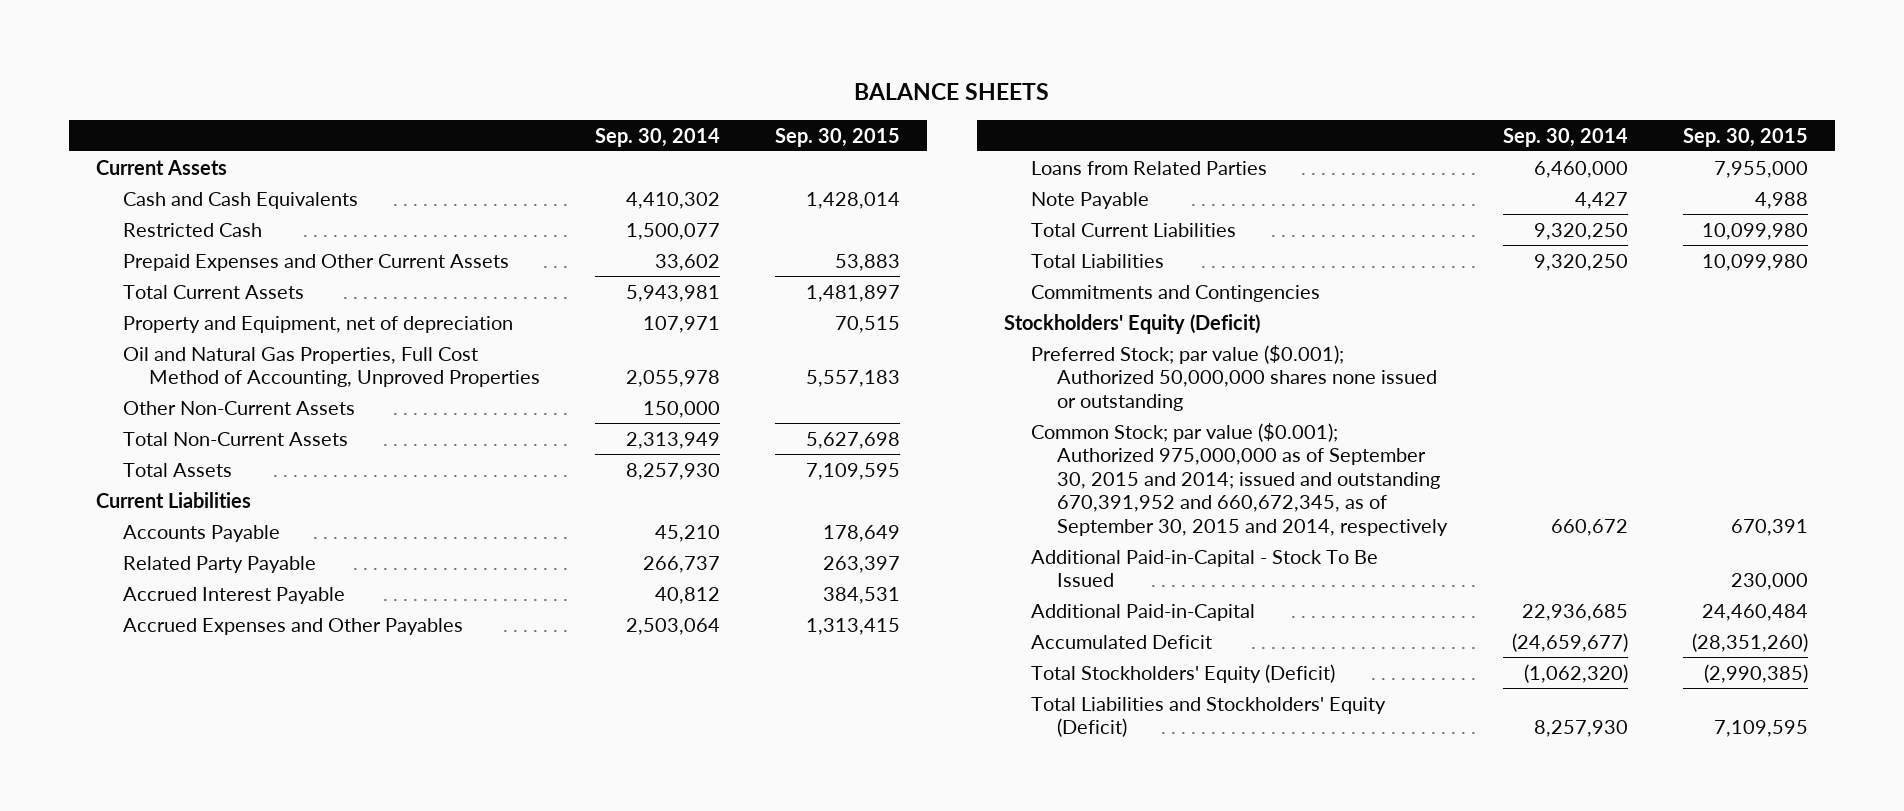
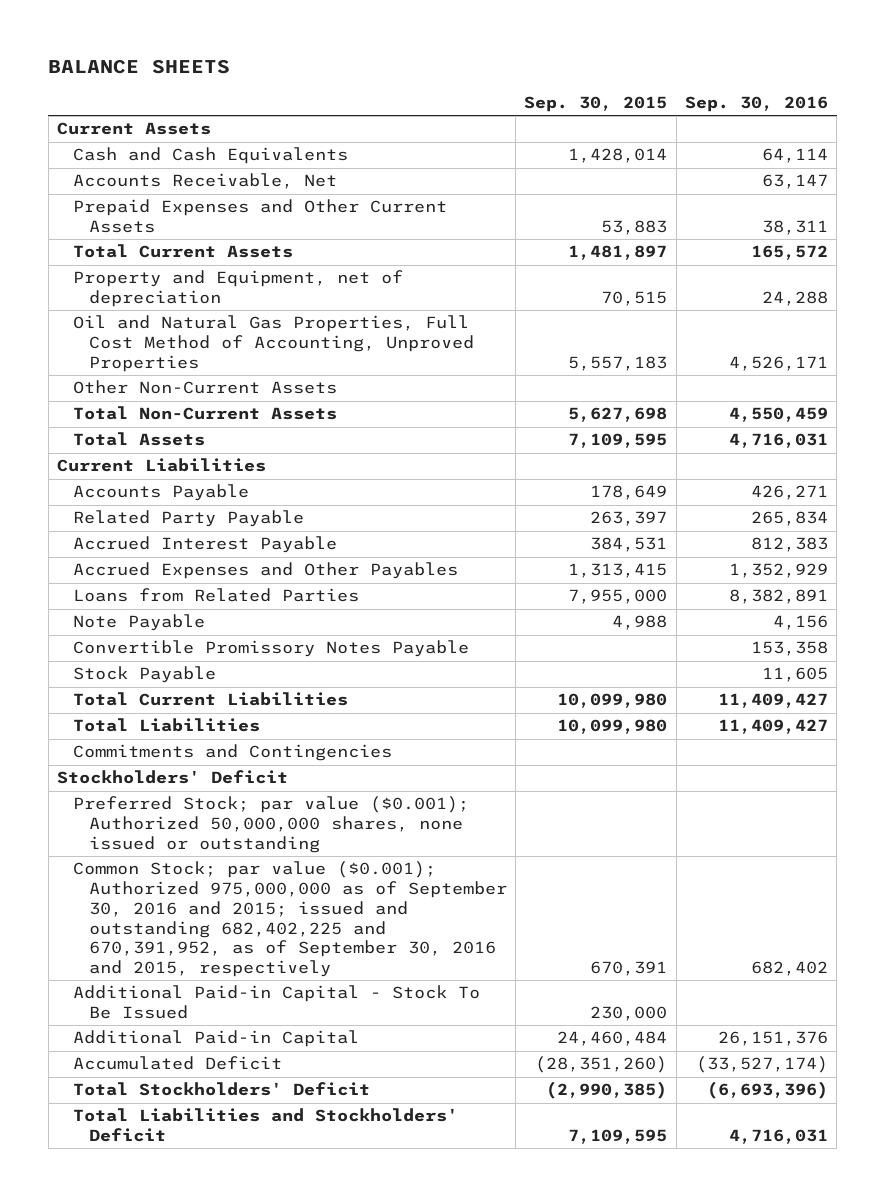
[595,127,721,147] Sep. 30, 2014 -> none
none -> [685,96,829,113] Sep. 30, 2016
[122,222,262,237] Restricted Cash -> none
none -> [72,173,337,190] Accounts Receivable, Net
none -> [72,640,469,658] Convertible Promissory Notes Payable
none -> [72,666,216,684] Stock Payable
[1004,313,1261,334] Stockholders' Equity (Deficit) -> [57,770,289,785] Stockholders' Deficit
[1030,344,1438,411] Preferred Stock; par value ($0.001); Authorized 50,000,000 shares none issued or outstanding -> [72,796,469,853] Preferred Stock; par value ($0.001); Authorized 50,000,000 shares, none issued or outstanding
[1030,422,1449,536] Common Stock; par value ($0.001); Authorized 975,000,000 as of September 30, 2015 and 2014; issued and outstanding 670,391,952 and 660,672,345, as of September 30, 2015 and 2014, respectively -> [72,861,507,978] Common Stock; par value ($0.001); Authorized 975,000,000 as of September 30, 2016 and 2015; issued and outstanding 682,402,225 and 670,391,952, as of September 30, 2016 and 2015, respectively
[1030,549,1378,588] Additional Paid-in-Capital - Stock To Be Issued -> [72,985,480,1020] Additional Paid-in Capital - Stock To Be Issued
[1030,603,1255,621] Additional Paid-in-Capital -> [72,1030,359,1048] Additional Paid-in Capital
[1030,663,1335,683] Total Stockholders' Equity (Deficit) -> [72,1082,370,1097] Total Stockholders' Deficit
[1030,696,1386,738] Total Liabilities and Stockholders' Equity (Deficit) -> [72,1108,458,1143] Total Liabilities and Stockholders' Deficit

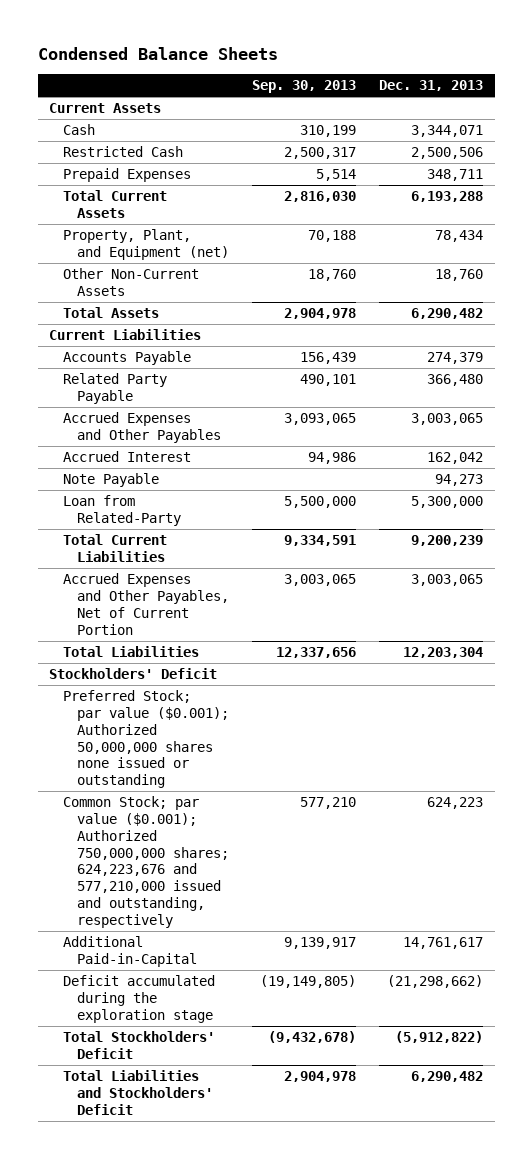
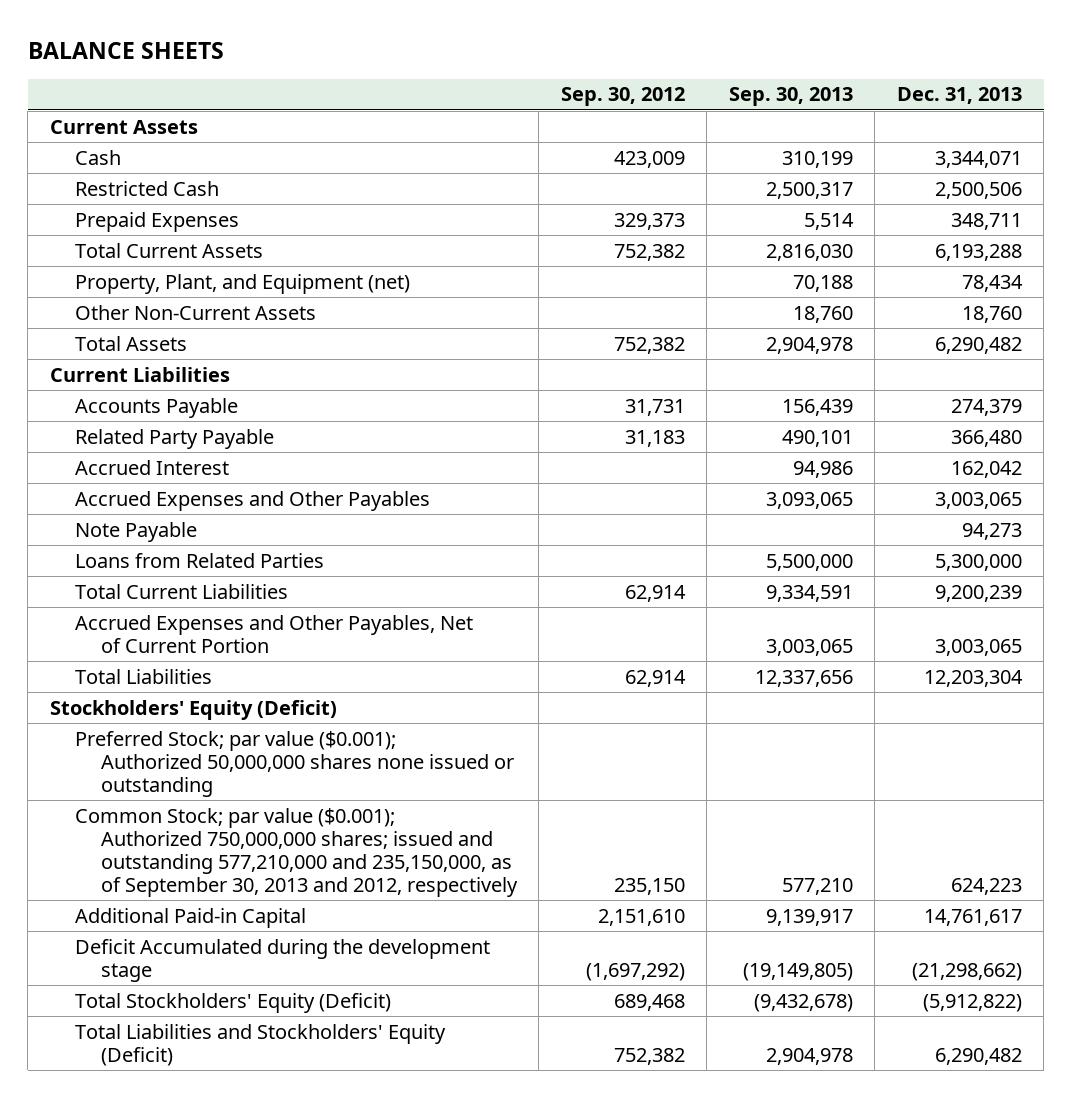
[37,46,278,60] Condensed Balance Sheets -> [27,41,224,59] BALANCE SHEETS
none -> [560,87,685,107] Sep. 30, 2012
[63,412,221,444] Accrued Expenses and Other Payables -> [75,490,431,511] Accrued Expenses and Other Payables
[63,495,181,527] Loan from Related-Party -> [75,552,325,568] Loans from Related Parties
[49,668,218,680] Stockholders' Deficit -> [49,699,337,720] Stockholders' Equity (Deficit)
[63,796,229,928] Common Stock; par value ($0.001); Authorized 750,000,000 shares; 624,223,676 and 577,210,000 issued and outstanding, respectively -> [75,807,518,898] Common Stock; par value ($0.001); Authorized 750,000,000 shares; issued and outstanding 577,210,000 and 235,150,000, as of September 30, 2013 and 2012, respectively
[63,936,197,968] Additional Paid-in-Capital -> [75,907,307,928] Additional Paid-in Capital
[63,975,216,1023] Deficit accumulated during the exploration stage -> [75,938,491,982] Deficit Accumulated during the development stage
[63,1031,216,1060] Total Stockholders' Deficit -> [75,992,392,1013] Total Stockholders' Equity (Deficit)
[63,1070,213,1115] Total Liabilities and Stockholders' Deficit -> [75,1023,447,1066] Total Liabilities and Stockholders' Equity (Deficit)

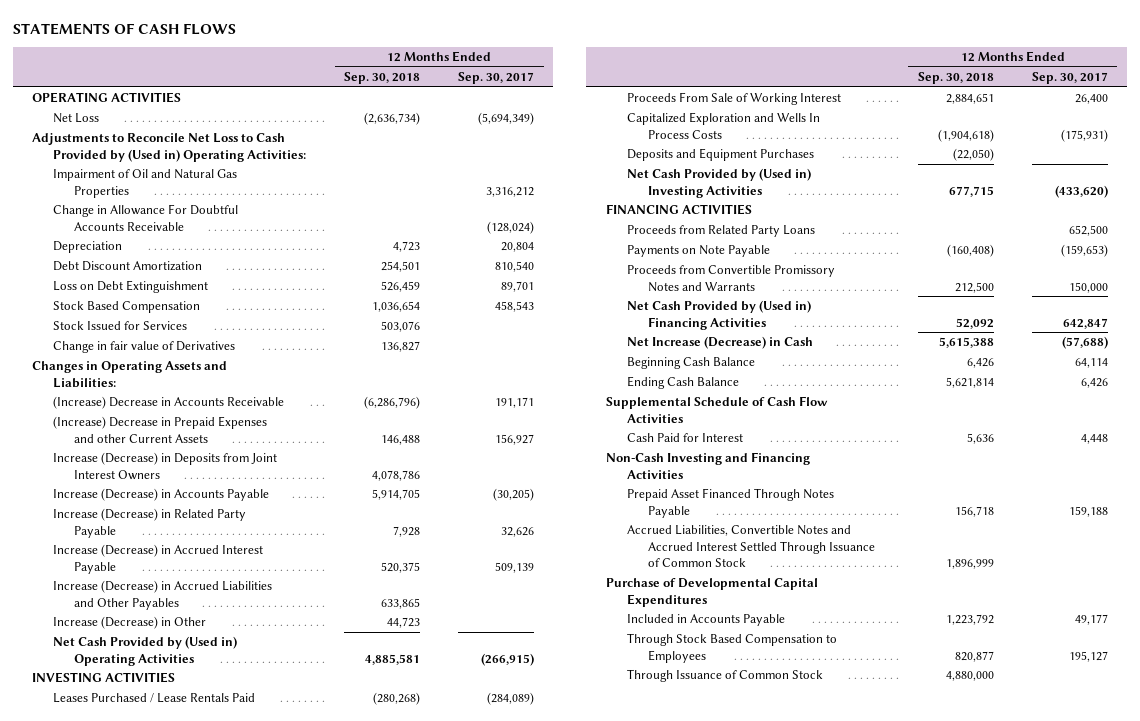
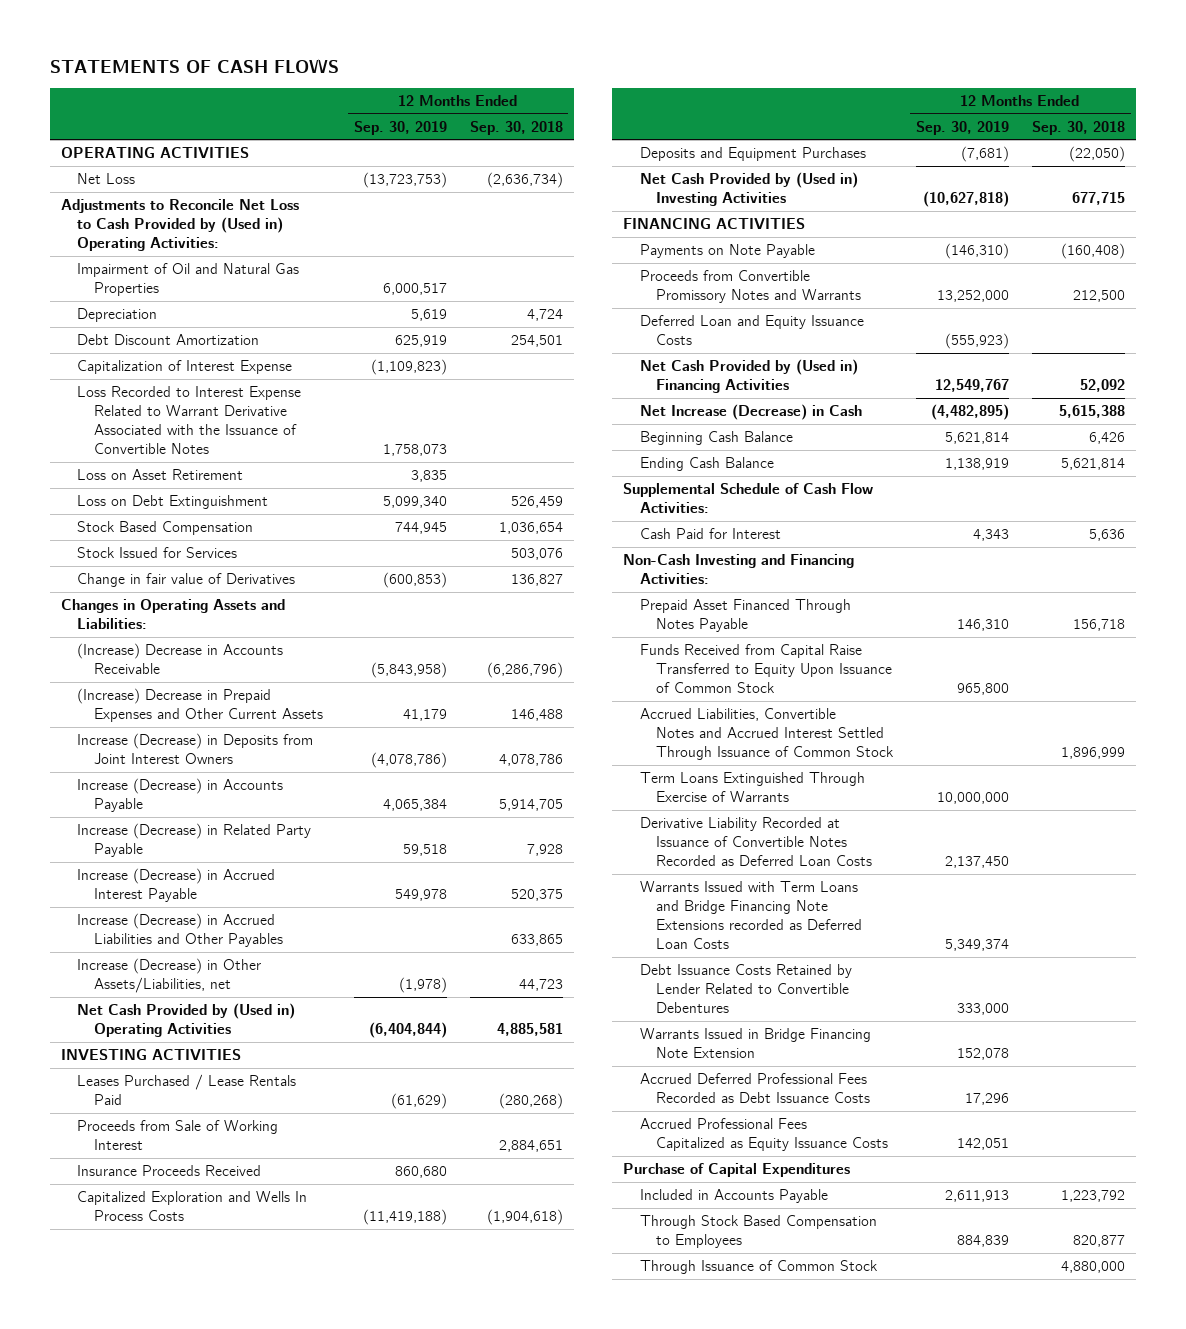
[458,72,535,85] Sep. 30, 2017 -> none
none -> [353,120,447,135] Sep. 30, 2019
[53,204,239,231] Change in Allowance For Doubtful Accounts Receivable -> none
[393,241,421,253] 4,723 -> [526,309,563,322] 4,724
none -> [77,360,293,375] Capitalization of Interest Expense
none -> [77,386,302,455] Loss Recorded to Interest Expense Related to Warrant Derivative Associated with the Issuance of Convertible Notes
none -> [77,469,244,481] Loss on Asset Retirement
[53,416,268,443] (Increase) Decrease in Prepaid Expenses and other Current Assets -> [77,688,323,723] (Increase) Decrease in Prepaid Expenses and Other Current Assets
[53,616,207,630] Increase (Decrease) in Other -> [77,958,262,994] Increase (Decrease) in Other Assets/Liabilities, net
[626,92,841,106] Proceeds From Sale of Working Interest -> [77,1120,279,1151] Proceeds from Sale of Working Interest
none -> [77,1165,262,1177] Insurance Proceeds Received
[626,225,815,238] Proceeds from Related Party Loans -> none
none -> [639,315,864,346] Deferred Loan and Equity Issuance Costs
[605,396,828,423] Supplemental Schedule of Cash Flow Activities -> [623,483,874,514] Supplemental Schedule of Cash Flow Activities:
[605,452,810,479] Non-Cash Investing and Financing Activities -> [623,554,855,585] Non-Cash Investing and Financing Activities:
none -> [639,644,893,694] Funds Received from Capital Raise Transferred to Equity Upon Issuance of Common Stock
none -> [639,772,865,803] Term Loans Extinguished Through Exercise of Warrants
none -> [639,817,873,867] Derivative Liability Recorded at Issuance of Convertible Notes Recorded as Deferred Loan Costs
none -> [639,881,863,950] Warrants Issued with Term Loans and Bridge Financing Note Extensions recorded as Deferred Loan Costs
none -> [639,964,852,1014] Debt Issuance Costs Retained by Lender Related to Convertible Debentures
none -> [639,1028,871,1059] Warrants Issued in Bridge Financing Note Extension
none -> [639,1073,871,1104] Accrued Deferred Professional Fees Recorded as Debt Issuance Costs
none -> [639,1118,889,1152] Accrued Professional Fees Capitalized as Equity Issuance Costs
[605,578,818,607] Purchase of Developmental Capital Expenditures -> [623,1163,851,1178] Purchase of Capital Expenditures

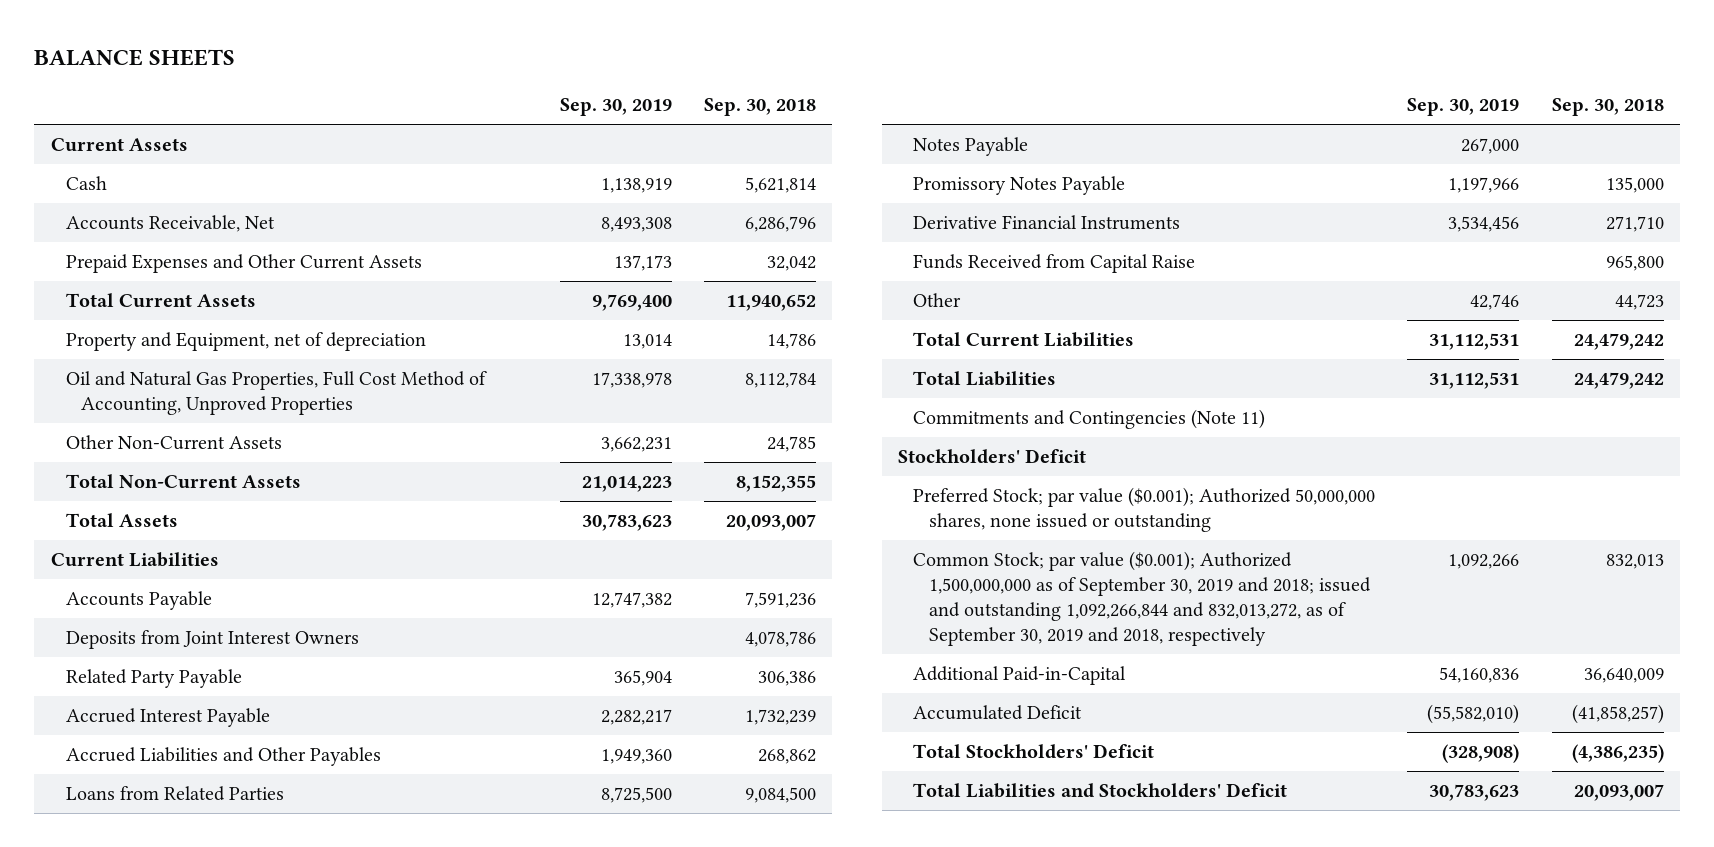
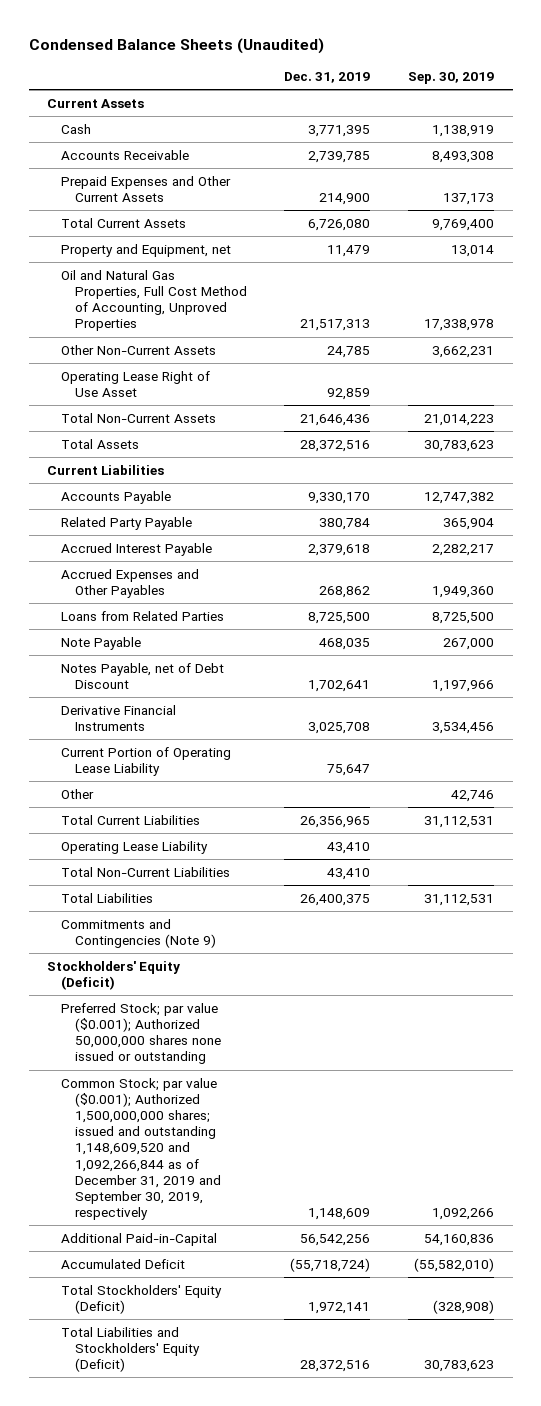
[34,49,236,67] BALANCE SHEETS -> [28,37,324,54] Condensed Balance Sheets (Unaudited)
[704,98,817,117] Sep. 30, 2018 -> none
none -> [284,72,371,84] Dec. 31, 2019
[65,214,275,232] Accounts Receivable, Net -> [60,149,189,160] Accounts Receivable
[65,331,426,351] Property and Equipment, net of depreciation -> [60,243,231,257] Property and Equipment, net
none -> [60,370,210,398] Operating Lease Right of Use Asset
[65,629,359,649] Deposits from Joint Interest Owners -> none
[65,746,381,766] Accrued Liabilities and Other Payables -> [60,568,199,599] Accrued Expenses and Other Payables
[913,136,1029,156] Notes Payable -> [60,636,141,650] Note Payable
[913,175,1126,195] Promissory Notes Payable -> [60,662,224,690] Notes Payable, net of Debt Discount
[913,253,1196,273] Funds Received from Capital Raise -> none
none -> [60,746,231,777] Current Portion of Operating Lease Liability
none -> [60,840,208,854] Operating Lease Liability
none -> [60,866,230,877] Total Non-Current Liabilities
[913,408,1266,429] Commitments and Contingencies (Note 11) -> [60,918,216,949] Commitments and Contingencies (Note 9)
[898,448,1087,464] Stockholders' Deficit -> [47,960,181,991] Stockholders' Equity (Deficit)
[913,486,1376,532] Preferred Stock; par value ($0.001); Authorized 50,000,000 shares, none issued or outstanding -> [60,1002,221,1065] Preferred Stock; par value ($0.001); Authorized 50,000,000 shares none issued or outstanding
[913,550,1371,646] Common Stock; par value ($0.001); Authorized 1,500,000,000 as of September 30, 2019 and 2018; issued and outstanding 1,092,266,844 and 832,013,272, as of September 30, 2019 and 2018, respectively -> [60,1077,221,1220] Common Stock; par value ($0.001); Authorized 1,500,000,000 shares; issued and outstanding 1,148,609,520 and 1,092,266,844 as of December 31, 2019 and September 30, 2019, respectively
[913,743,1155,759] Total Stockholders' Deficit -> [60,1284,222,1315] Total Stockholders' Equity (Deficit)
[913,782,1288,798] Total Liabilities and Stockholders' Deficit -> [60,1326,200,1373] Total Liabilities and Stockholders' Equity (Deficit)

